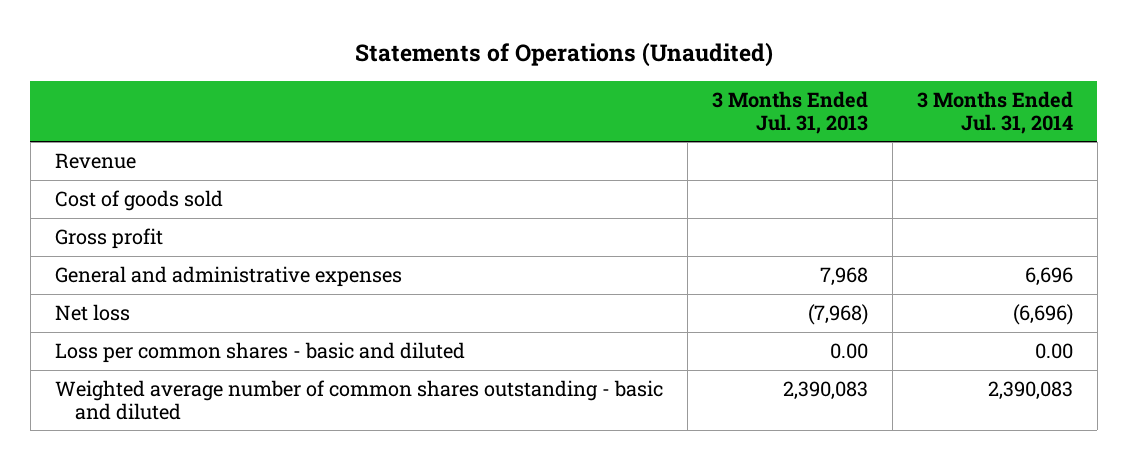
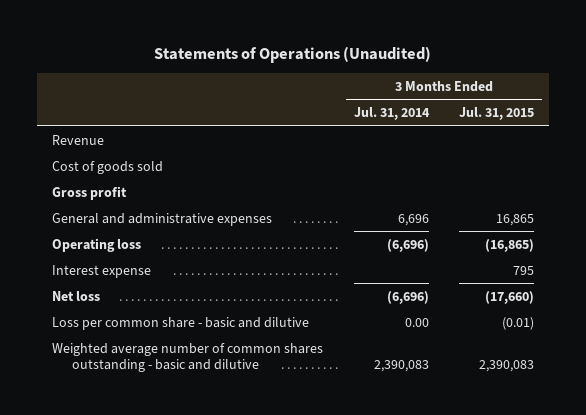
[711,90,868,134] 3 Months Ended Jul. 31, 2013 -> none
none -> [459,107,535,121] Jul. 31, 2015
none -> [52,237,142,252] Operating loss
none -> [52,264,152,278] Interest expense
[54,341,465,363] Loss per common shares - basic and diluted -> [52,316,310,330] Loss per common share - basic and dilutive
[54,379,663,420] Weighted average number of common shares outstanding - basic and diluted -> [52,342,324,373] Weighted average number of common shares outstanding - basic and dilutive

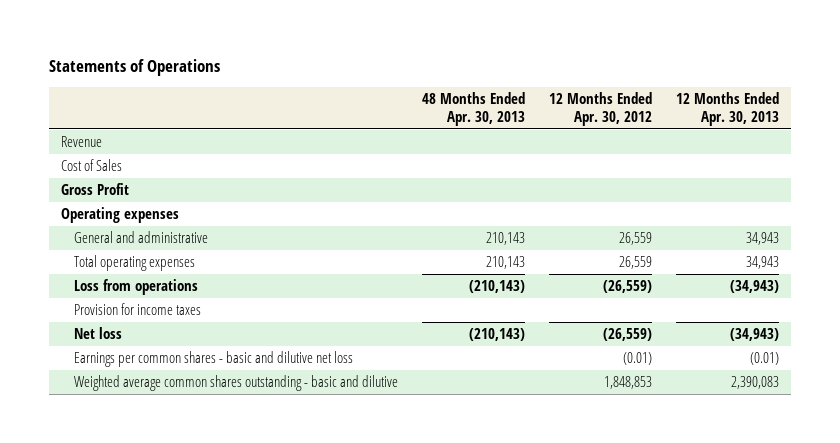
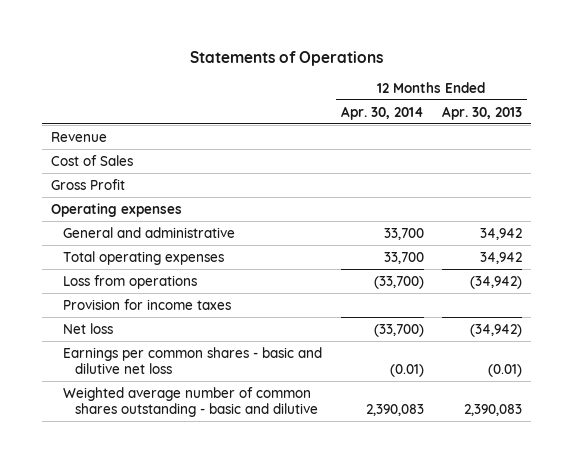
[421,91,525,127] 48 Months Ended Apr. 30, 2013 -> none
[548,91,652,127] 12 Months Ended Apr. 30, 2012 -> none
none -> [340,105,424,120] Apr. 30, 2014
[745,232,779,246] 34,943 -> [479,227,522,240] 34,942
[745,256,779,270] 34,943 -> [479,251,522,264] 34,942
[729,280,779,294] (34,943) -> [469,275,522,289] (34,942)
[729,328,779,342] (34,943) -> [469,323,522,337] (34,942)
[73,375,398,392] Weighted average common shares outstanding - basic and dilutive -> [63,386,319,417] Weighted average number of common shares outstanding - basic and dilutive

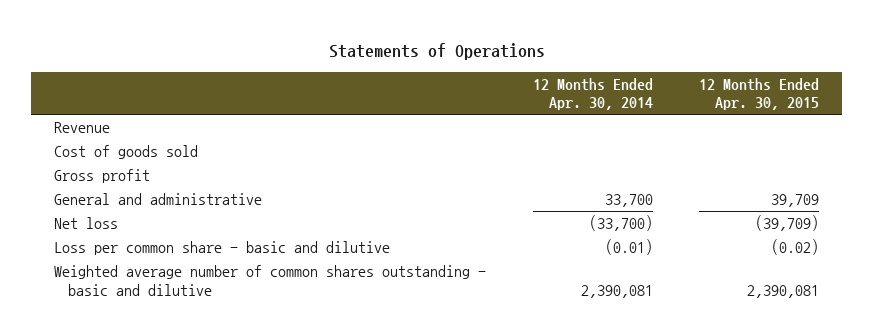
[441,105,522,120] Apr. 30, 2013 -> none
none -> [698,77,819,111] 12 Months Ended Apr. 30, 2015
[51,202,183,217] Operating expenses -> none
[51,154,134,166] Cost of Sales -> [54,145,199,160] Cost of goods sold
[51,178,126,190] Gross Profit -> [54,169,151,184] Gross profit
[63,250,225,265] Total operating expenses -> none
[63,274,198,289] Loss from operations -> none
[63,298,232,310] Provision for income taxes -> none
[63,346,323,374] Earnings per common shares - basic and dilutive net loss -> [54,241,391,256] Loss per common share - basic and dilutive
[365,403,424,416] 2,390,083 -> [580,284,653,298] 2,390,081

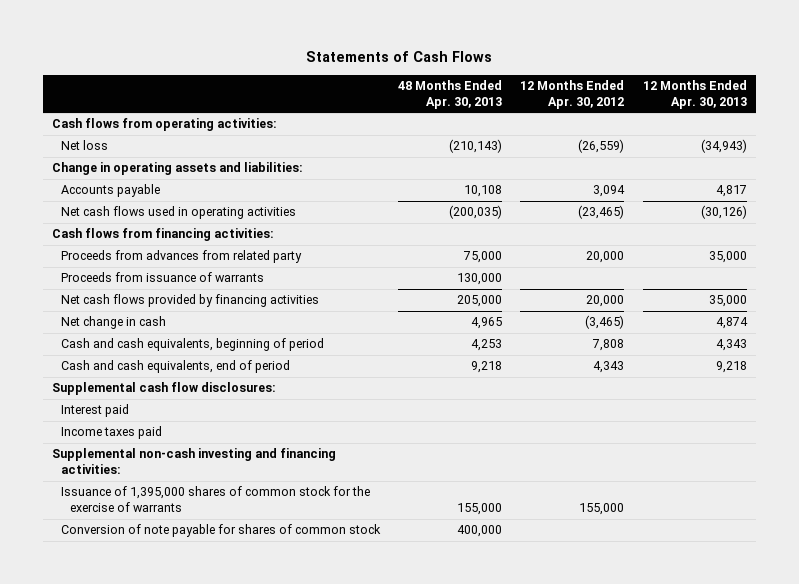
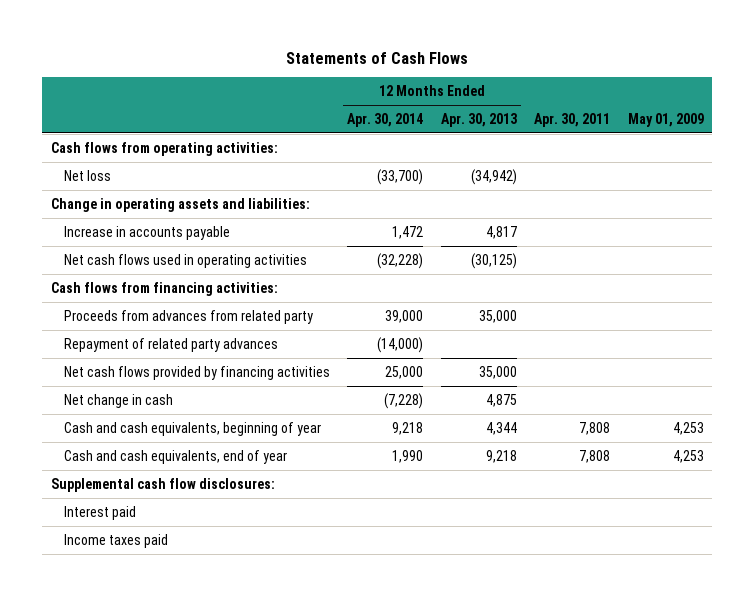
[398,80,503,109] 48 Months Ended Apr. 30, 2013 -> none
[520,80,625,109] 12 Months Ended Apr. 30, 2012 -> none
none -> [347,112,424,127] Apr. 30, 2014
none -> [534,112,611,127] Apr. 30, 2011
none -> [627,112,704,127] May 01, 2009
[700,139,747,154] (34,943) -> [470,168,517,185] (34,942)
[60,184,160,198] Accounts payable -> [63,225,230,240] Increase in accounts payable
[700,205,747,220] (30,126) -> [470,252,517,269] (30,125)
[60,272,264,283] Proceeds from issuance of warrants -> none
none -> [63,337,278,352] Repayment of related party advances
[715,317,748,330] 4,874 -> [485,393,517,407] 4,875
[60,338,324,352] Cash and cash equivalents, beginning of period -> [63,421,321,436] Cash and cash equivalents, beginning of year
[715,339,747,352] 4,343 -> [485,421,517,435] 4,344
[60,360,290,374] Cash and cash equivalents, end of period -> [63,449,287,464] Cash and cash equivalents, end of year
[52,448,337,474] Supplemental non-cash investing and financing activities: -> none
[60,486,370,512] Issuance of 1,395,000 shares of common stock for the exercise of warrants -> none
[60,524,381,538] Conversion of note payable for shares of common stock -> none

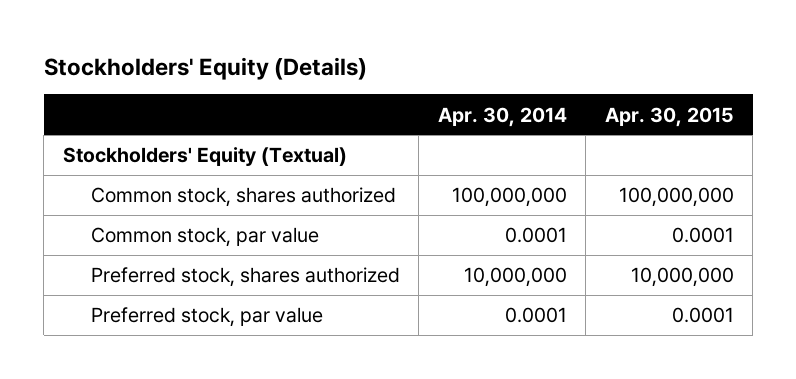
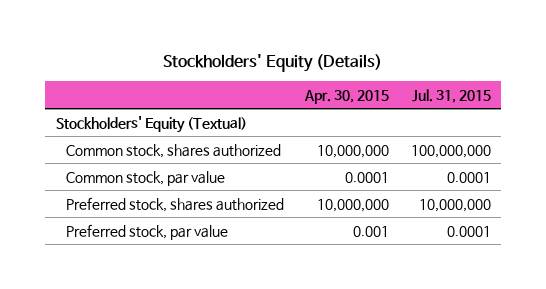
[437,106,567,127] Apr. 30, 2014 -> none
none -> [411,88,491,103] Jul. 31, 2015
[618,187,734,208] 100,000,000 -> [317,144,390,158] 10,000,000
[671,307,734,324] 0.0001 -> [353,225,390,237] 0.001

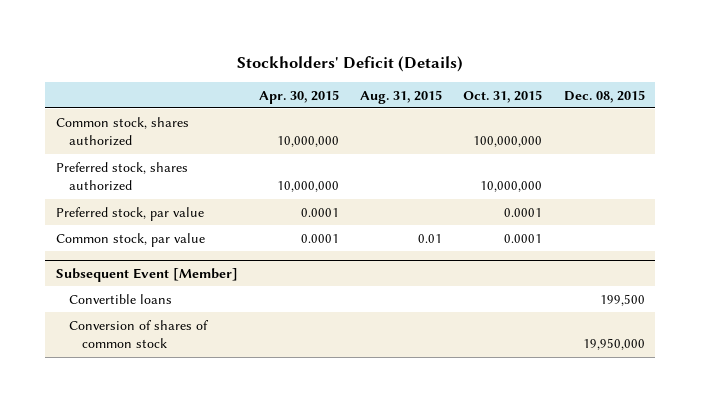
[163,53,383,72] Stockholders' Equity (Details) -> [237,55,464,72] Stockholders' Deficit (Details)
[411,88,491,103] Jul. 31, 2015 -> none
none -> [360,89,443,104] Aug. 31, 2015
none -> [463,89,543,103] Oct. 31, 2015
none -> [563,89,645,103] Dec. 08, 2015
[55,115,247,133] Stockholders' Equity (Textual) -> none
[353,225,390,237] 0.001 -> [301,207,340,217] 0.0001
[66,170,226,186] Common stock, par value -> [56,232,206,247] Common stock, par value
none -> [56,267,239,282] Subsequent Event [Member]
none -> [69,293,173,304] Convertible loans
none -> [69,319,210,349] Conversion of shares of common stock

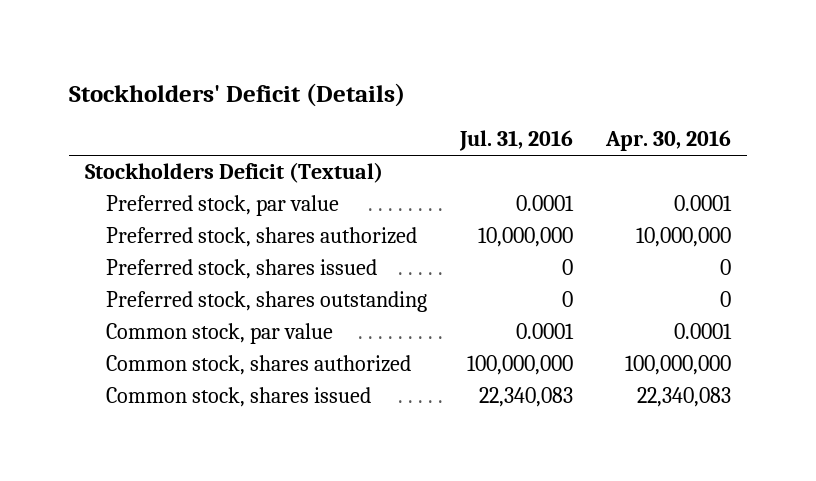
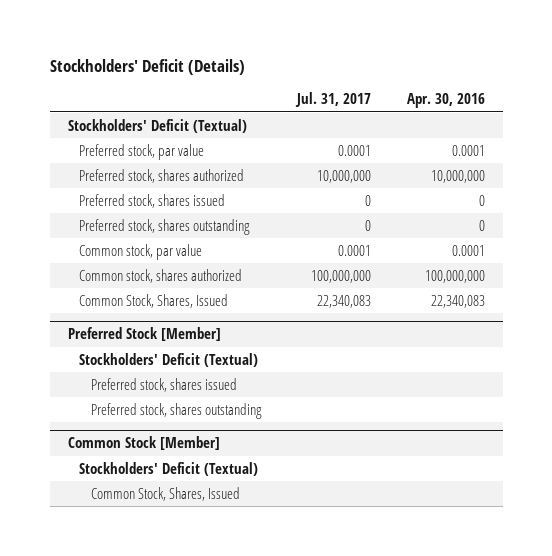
[458,130,573,152] Jul. 31, 2016 -> none
none -> [294,92,371,108] Jul. 31, 2017
[85,162,384,184] Stockholders Deficit (Textual) -> [67,118,247,133] Stockholders' Deficit (Textual)
[105,387,371,408] Common stock, shares issued -> [79,293,229,308] Common Stock, Shares, Issued
none -> [67,327,221,342] Preferred Stock [Member]
none -> [79,352,259,367] Stockholders' Deficit (Textual)
none -> [90,377,237,392] Preferred stock, shares issued
none -> [90,402,262,419] Preferred stock, shares outstanding
none -> [67,436,220,451] Common Stock [Member]
none -> [79,461,259,476] Stockholders' Deficit (Textual)
none -> [90,486,240,501] Common Stock, Shares, Issued

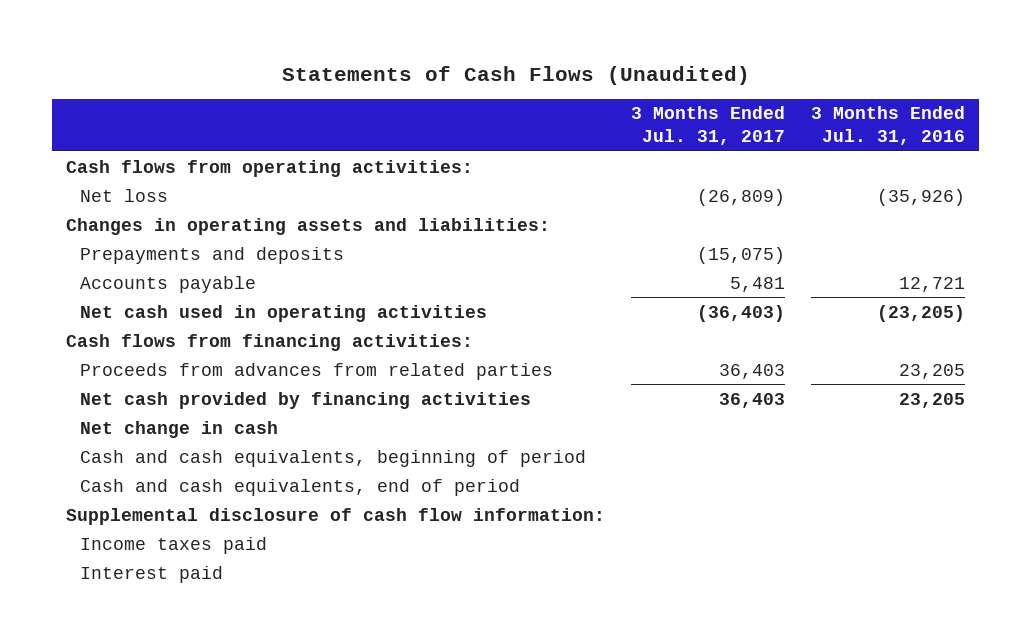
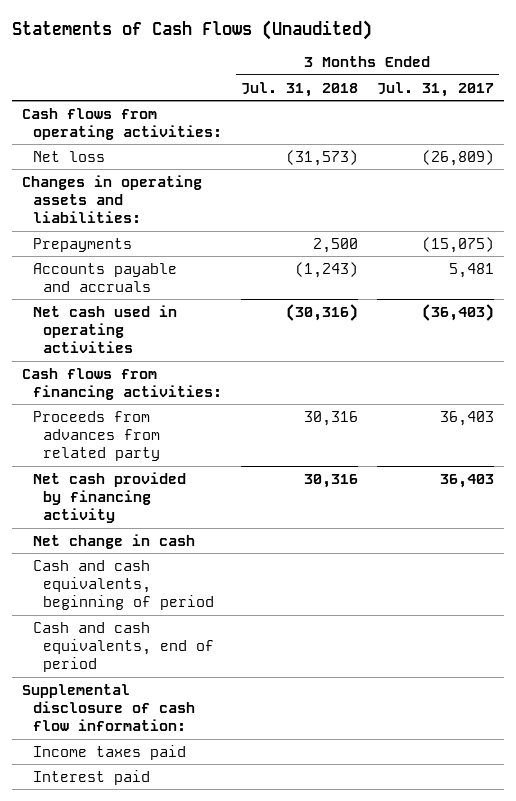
[811,106,966,146] 3 Months Ended Jul. 31, 2016 -> none
none -> [240,81,358,97] Jul. 31, 2018
[79,246,344,264] Prepayments and deposits -> [32,237,132,252] Prepayments
[79,275,256,293] Accounts payable -> [32,262,177,292] Accounts payable and accruals
[79,362,553,380] Proceeds from advances from related parties -> [32,410,161,462] Proceeds from advances from related party
[79,391,531,409] Net cash provided by financing activities -> [32,471,186,524] Net cash provided by financing activity

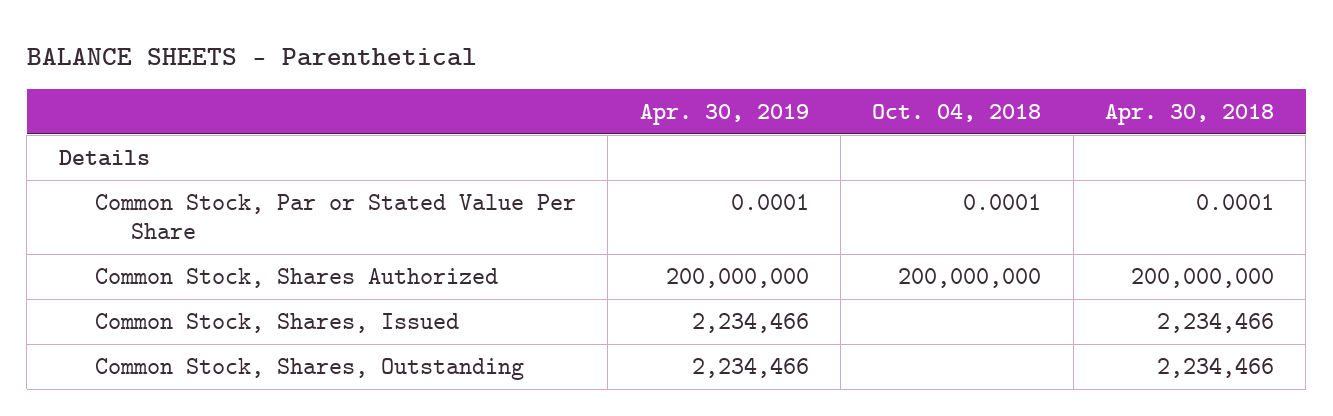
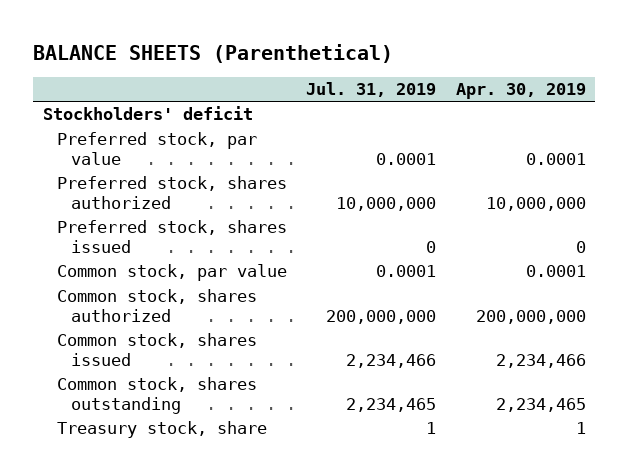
[26,47,477,66] BALANCE SHEETS - Parenthetical -> [33,43,394,63] BALANCE SHEETS (Parenthetical)
[872,103,1042,122] Oct. 04, 2018 -> none
[1104,103,1274,125] Apr. 30, 2018 -> none
none -> [306,82,437,98] Jul. 31, 2019
[58,149,150,166] Details -> none
none -> [42,106,253,121] Stockholders' deficit
none -> [56,132,257,166] Preferred stock, par value
none -> [56,176,287,210] Preferred stock, shares authorized
none -> [56,220,287,254] Preferred stock, shares issued
[94,193,576,240] Common Stock, Par or Stated Value Per Share -> [56,264,287,282] Common stock, par value
[94,267,498,288] Common Stock, Shares Authorized -> [56,289,257,323] Common stock, shares authorized
[94,312,459,333] Common Stock, Shares, Issued -> [56,333,257,367] Common stock, shares issued
[94,357,524,380] Common Stock, Shares, Outstanding -> [56,377,257,415] Common stock, shares outstanding
[691,356,809,378] 2,234,466 -> [495,398,586,413] 2,234,465
none -> [56,421,267,439] Treasury stock, share

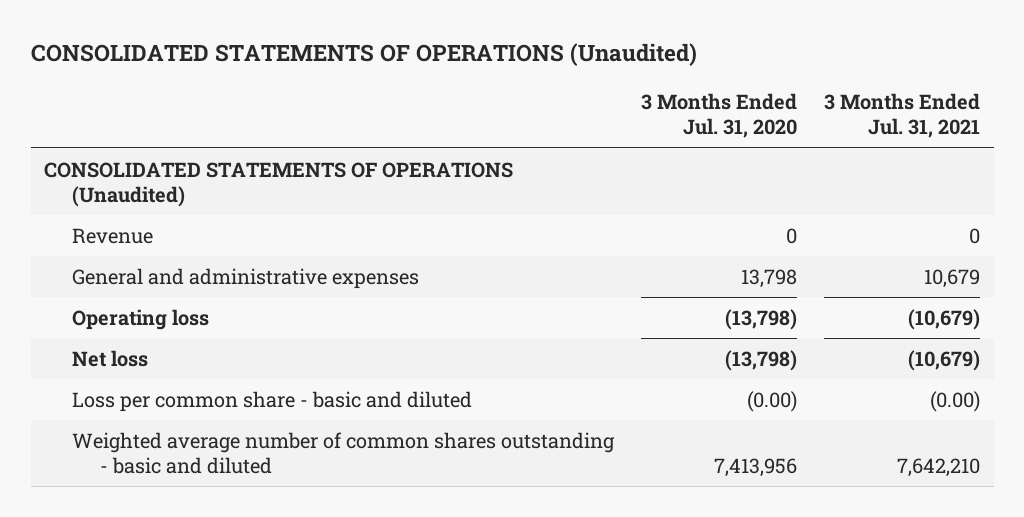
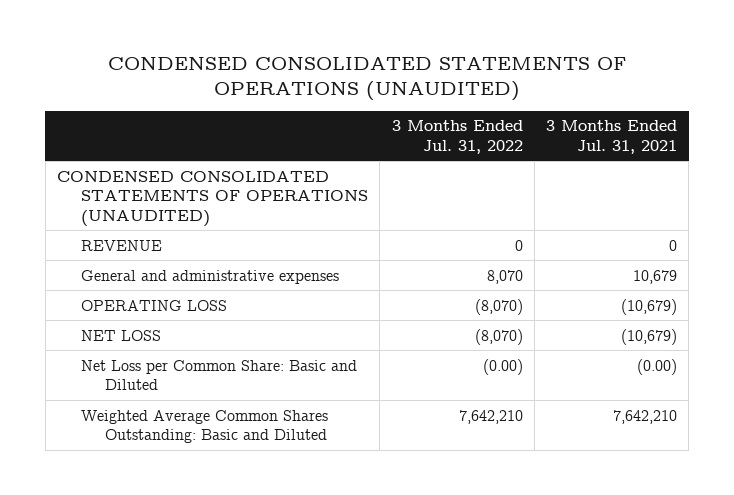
[30,43,697,67] CONSOLIDATED STATEMENTS OF OPERATIONS (Unaudited) -> [108,56,627,101] CONDENSED CONSOLIDATED STATEMENTS OF OPERATIONS (UNAUDITED)
[641,92,798,139] 3 Months Ended Jul. 31, 2020 -> none
none -> [391,120,523,154] 3 Months Ended Jul. 31, 2022
[44,161,514,208] CONSOLIDATED STATEMENTS OF OPERATIONS (Unaudited) -> [56,170,368,227] CONDENSED CONSOLIDATED STATEMENTS OF OPERATIONS (UNAUDITED)
[72,227,154,244] Revenue -> [80,239,162,251] REVENUE
[72,308,210,330] Operating loss -> [80,299,227,311] OPERATING LOSS
[72,349,149,367] Net loss -> [80,329,161,341] NET LOSS
[72,390,473,412] Loss per common share - basic and diluted -> [80,359,357,391] Net Loss per Common Share: Basic and Diluted
[72,431,616,475] Weighted average number of common shares outstanding - basic and diluted -> [80,409,328,444] Weighted Average Common Shares Outstanding: Basic and Diluted

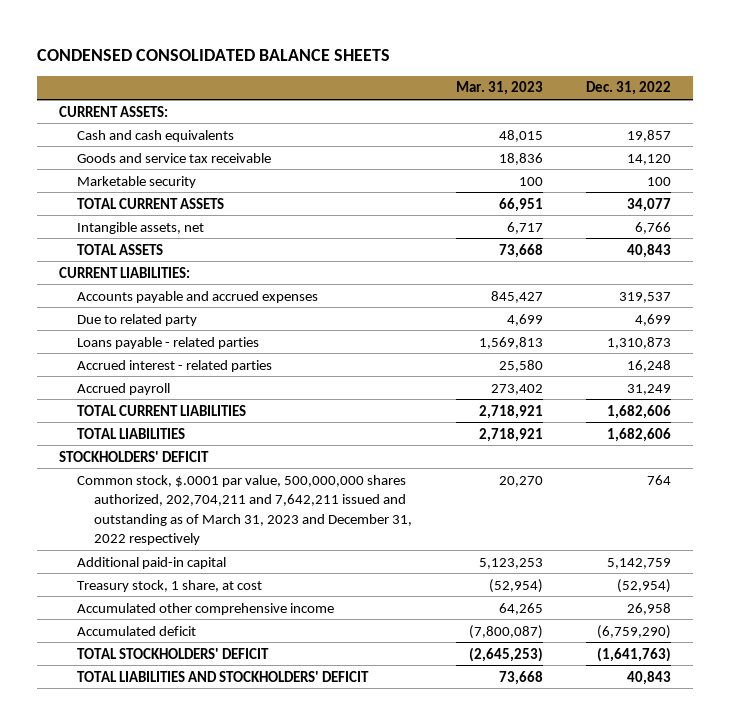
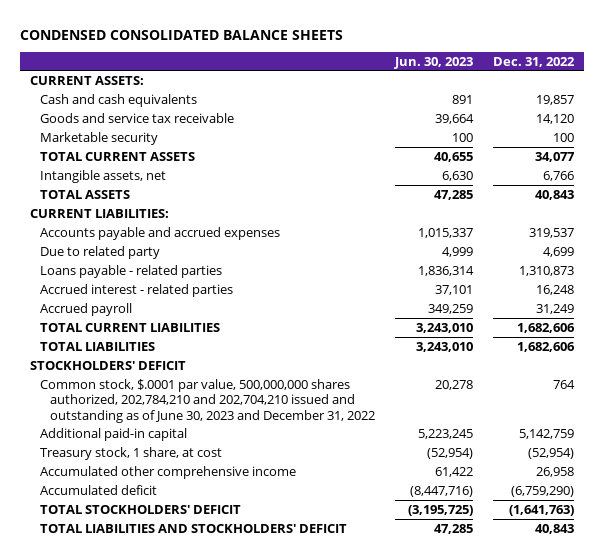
[455,81,543,96] Mar. 31, 2023 -> none
none -> [393,56,473,69] Jun. 30, 2023
[76,474,413,545] Common stock, $.0001 par value, 500,000,000 shares authorized, 202,704,211 and 7,642,211 issued and outstanding as of March 31, 2023 and December 31, 2022 respectively -> [40,378,375,423] Common stock, $.0001 par value, 500,000,000 shares authorized, 202,784,210 and 202,704,210 issued and outstanding as of June 30, 2023 and December 31, 2022

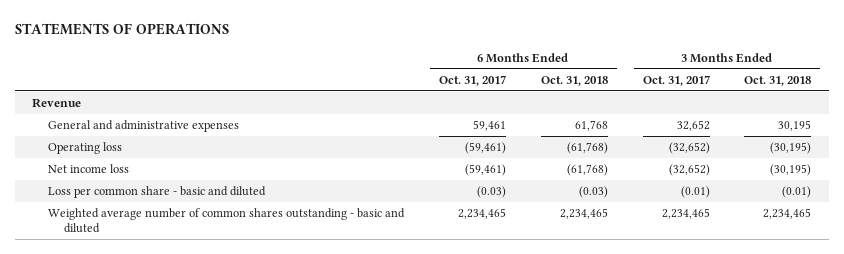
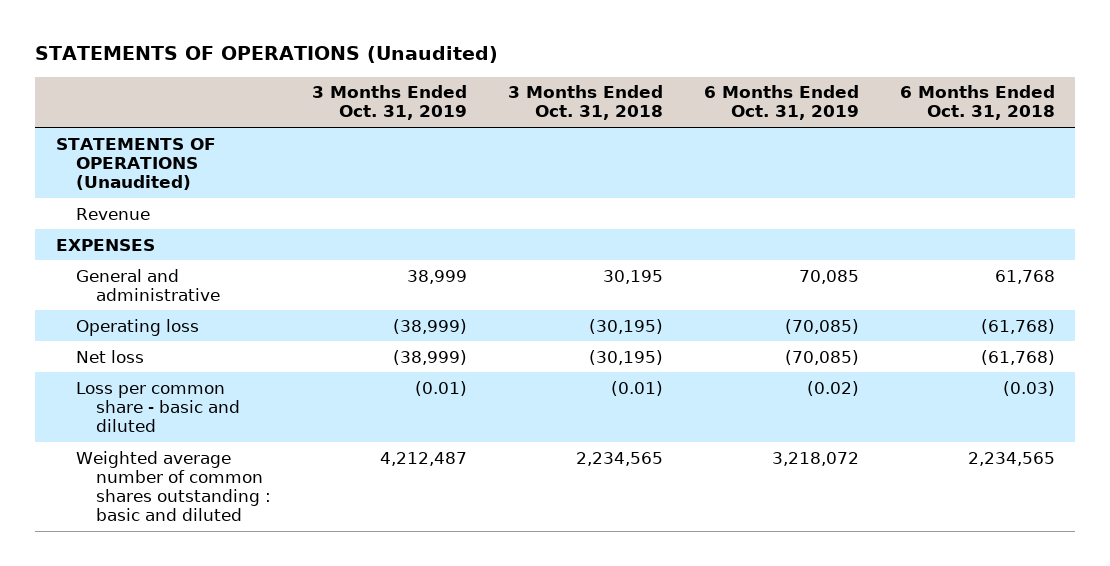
[14,23,229,36] STATEMENTS OF OPERATIONS -> [35,46,499,64] STATEMENTS OF OPERATIONS (Unaudited)
[439,74,507,86] Oct. 31, 2017 -> none
[642,74,710,86] Oct. 31, 2017 -> none
none -> [311,85,467,121] 3 Months Ended Oct. 31, 2019
none -> [703,85,859,121] 6 Months Ended Oct. 31, 2019
none -> [55,137,216,190] STATEMENTS OF OPERATIONS (Unaudited)
none -> [55,238,155,251] EXPENSES
[48,120,240,133] General and administrative expenses -> [75,268,220,301] General and administrative
[48,164,130,174] Net income loss -> [75,349,144,363] Net loss
[48,208,406,233] Weighted average number of common shares outstanding - basic and diluted -> [75,450,271,522] Weighted average number of common shares outstanding : basic and diluted
[559,208,608,220] 2,234,465 -> [967,451,1055,466] 2,234,565
[763,208,812,220] 2,234,465 -> [575,451,663,466] 2,234,565

